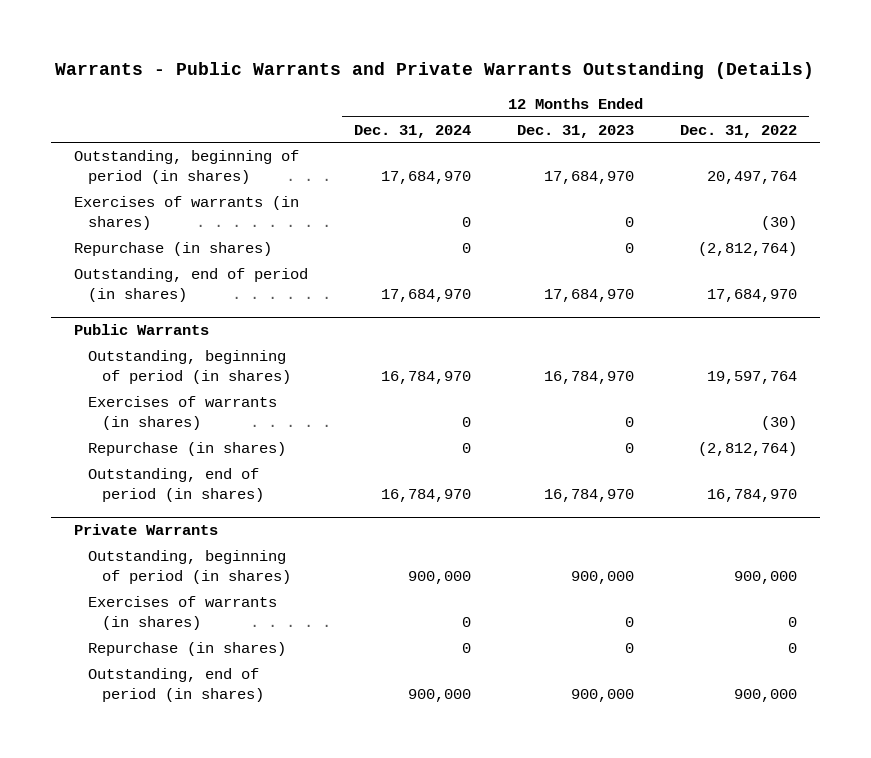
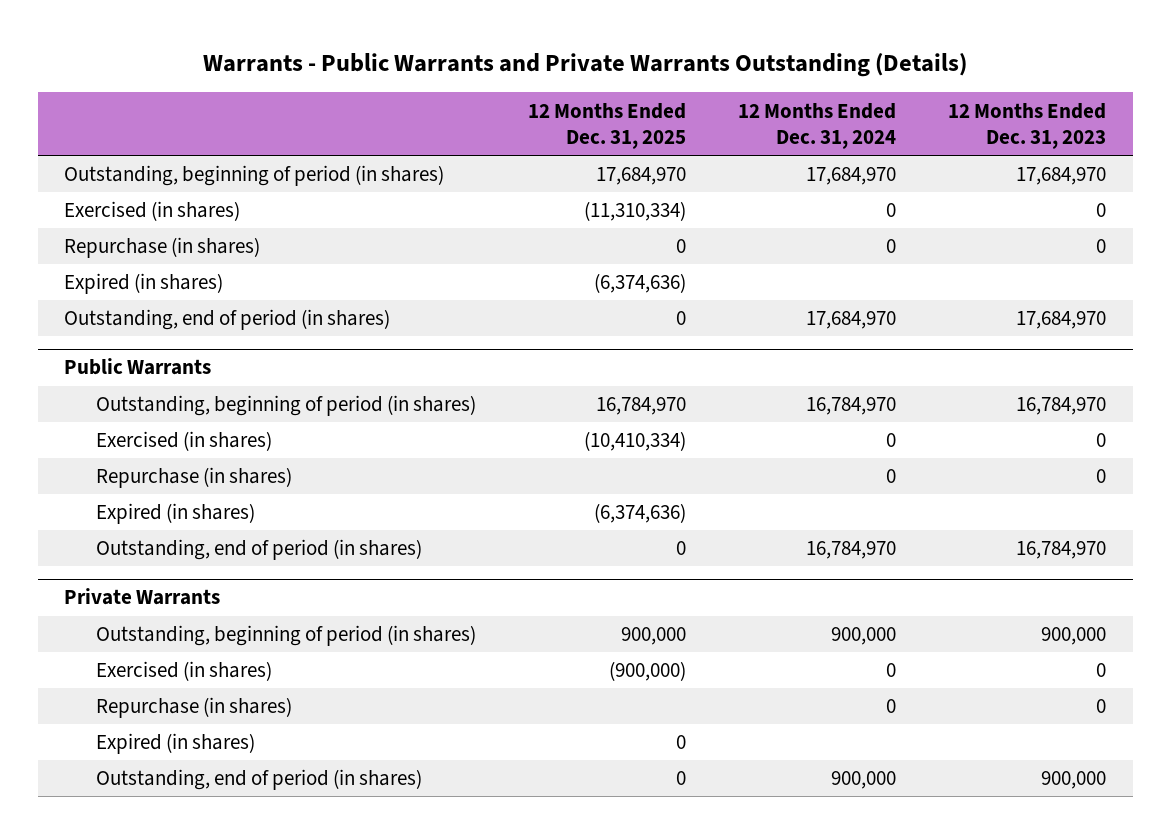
[680,124,798,138] Dec. 31, 2022 -> none
none -> [527,102,686,150] 12 Months Ended Dec. 31, 2025
[73,196,299,231] Exercises of warrants (in shares) -> [64,201,241,222] Exercised (in shares)
none -> [64,273,224,295] Expired (in shares)
[88,396,278,431] Exercises of warrants (in shares) -> [95,431,272,452] Exercised (in shares)
none -> [95,503,255,525] Expired (in shares)
[88,596,278,631] Exercises of warrants (in shares) -> [95,661,272,682] Exercised (in shares)
none -> [95,733,255,755] Expired (in shares)

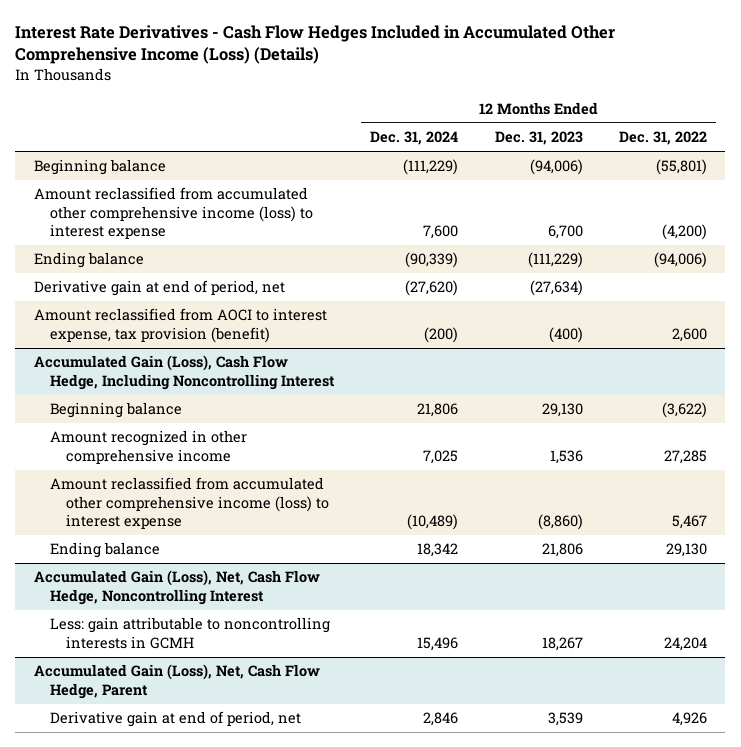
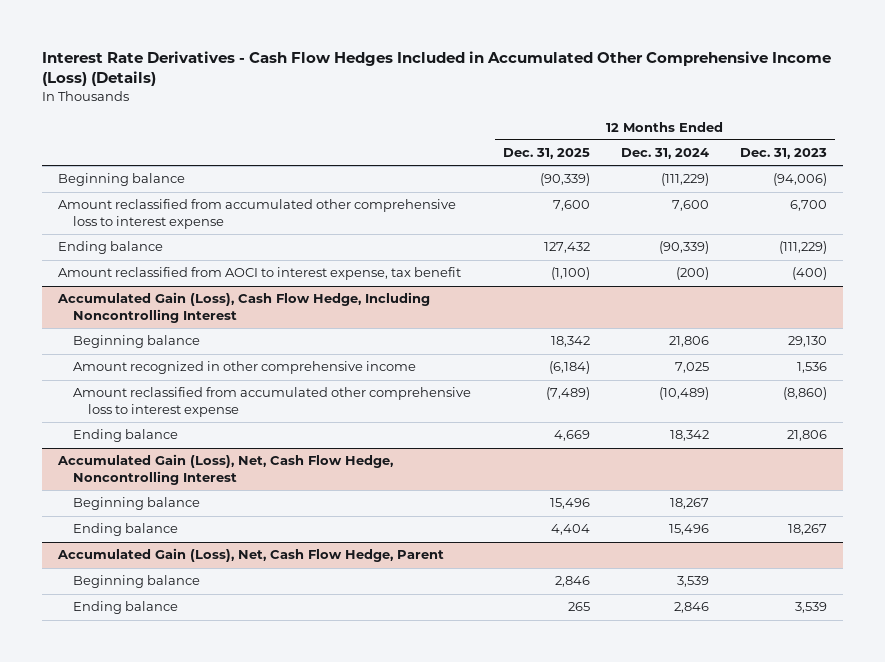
[618,131,707,146] Dec. 31, 2022 -> none
none -> [502,148,590,160] Dec. 31, 2025
[33,187,313,240] Amount reclassified from accumulated other comprehensive income (loss) to interest expense -> [57,199,456,230] Amount reclassified from accumulated other comprehensive loss to interest expense
[33,280,285,297] Derivative gain at end of period, net -> none
[33,308,327,343] Amount reclassified from AOCI to interest expense, tax provision (benefit) -> [57,267,461,281] Amount reclassified from AOCI to interest expense, tax benefit
[49,477,330,530] Amount reclassified from accumulated other comprehensive income (loss) to interest expense -> [73,387,472,418] Amount reclassified from accumulated other comprehensive loss to interest expense
none -> [73,497,201,511] Beginning balance
[49,617,330,649] Less: gain attributable to noncontrolling interests in GCMH -> [73,523,179,537] Ending balance
none -> [73,575,201,589] Beginning balance
[49,711,301,728] Derivative gain at end of period, net -> [73,601,179,615] Ending balance

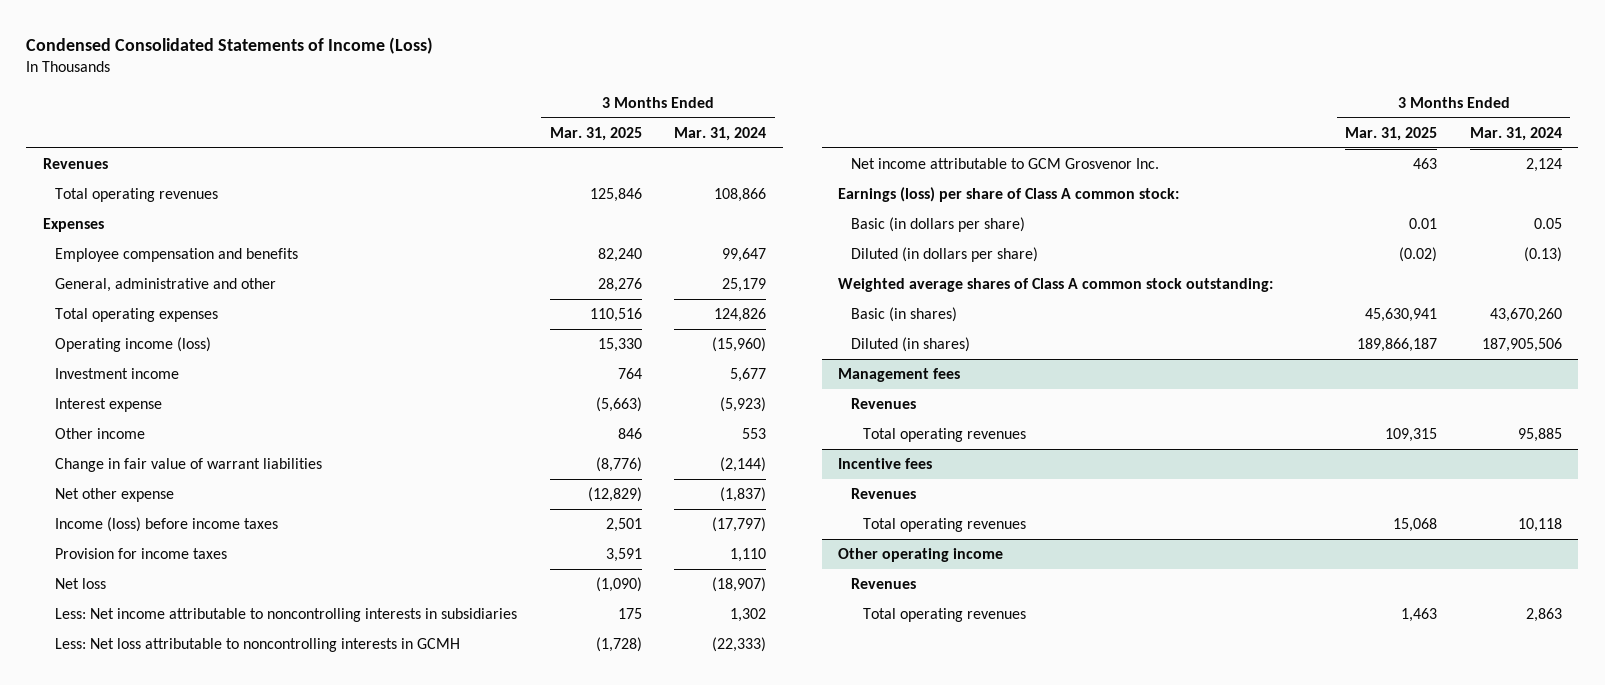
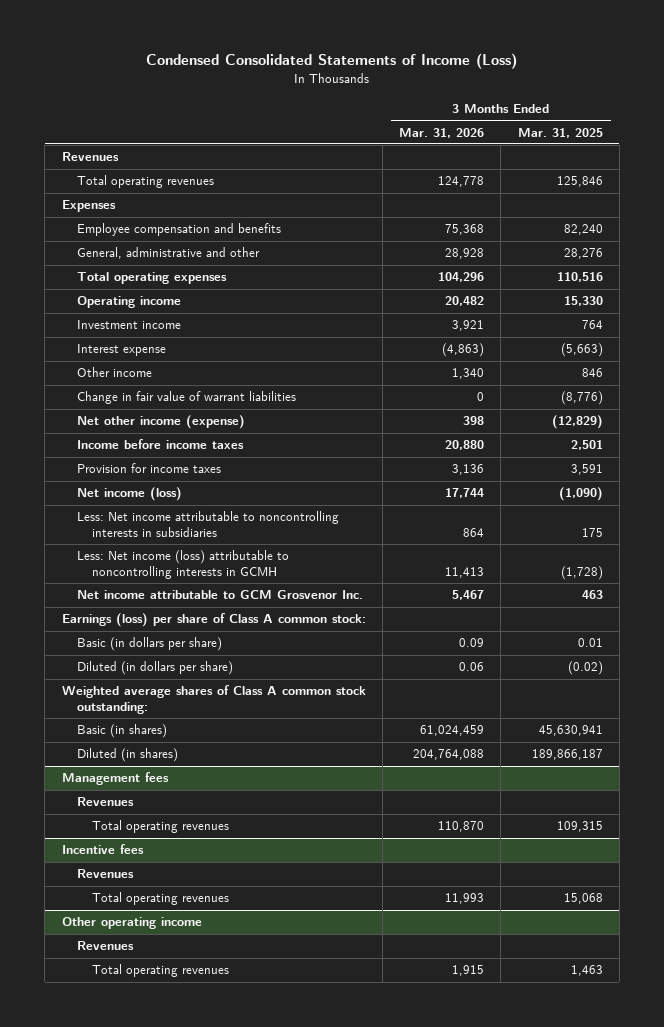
[674,127,767,142] Mar. 31, 2024 -> none
none -> [399,127,485,138] Mar. 31, 2026
[54,337,211,353] Operating income (loss) -> [76,296,181,309] Operating income
[54,488,174,503] Net other expense -> [76,415,245,430] Net other income (expense)
[54,517,278,533] Income (loss) before income taxes -> [76,439,244,450] Income before income taxes
[54,578,106,590] Net loss -> [76,487,182,502] Net income (loss)
[54,638,460,653] Less: Net loss attributable to noncontrolling interests in GCMH -> [76,550,289,579] Less: Net income (loss) attributable to noncontrolling interests in GCMH

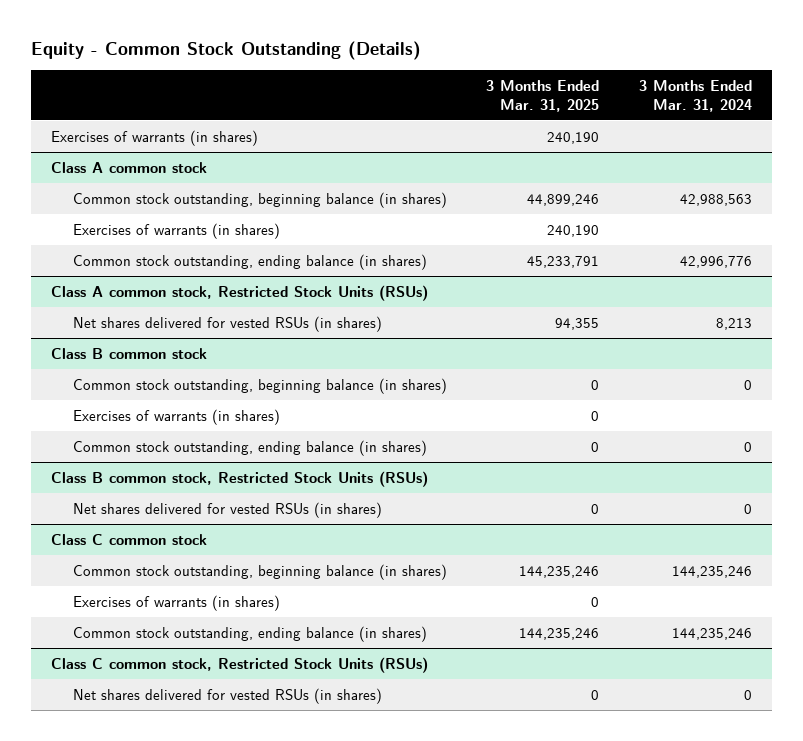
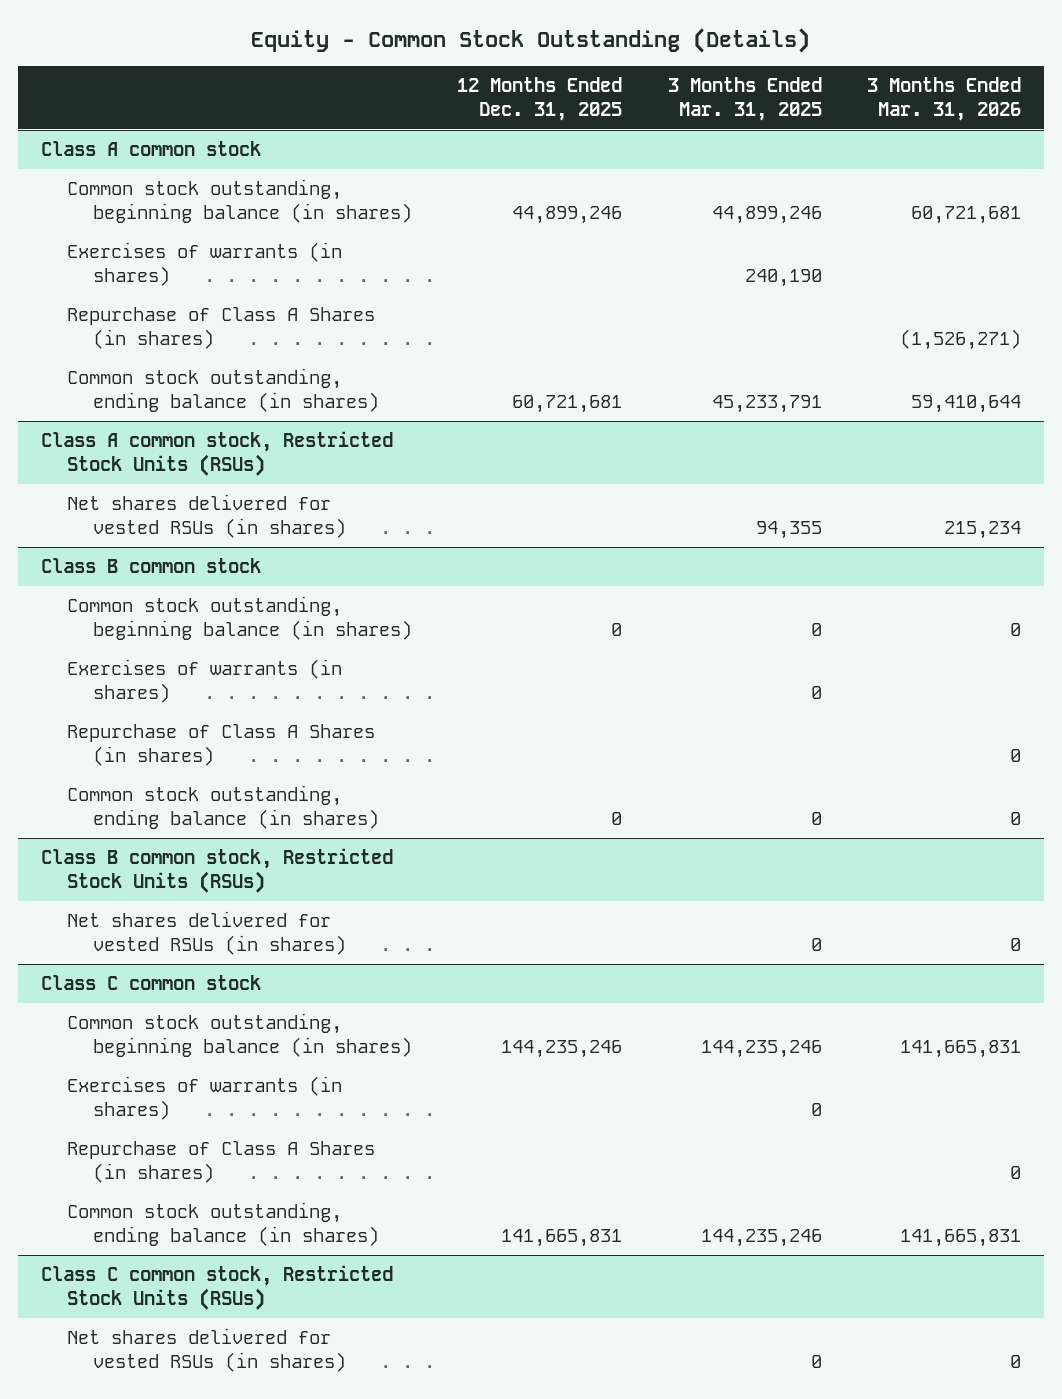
[638,79,752,112] 3 Months Ended Mar. 31, 2024 -> none
none -> [457,76,623,121] 12 Months Ended Dec. 31, 2025
none -> [867,76,1022,121] 3 Months Ended Mar. 31, 2026
[51,129,259,146] Exercises of warrants (in shares) -> none
none -> [66,307,375,350] Repurchase of Class A Shares (in shares)
none -> [66,724,375,767] Repurchase of Class A Shares (in shares)
none -> [66,1141,375,1184] Repurchase of Class A Shares (in shares)

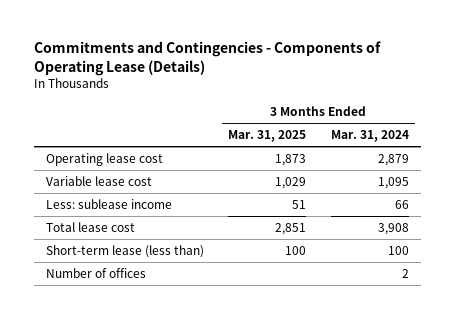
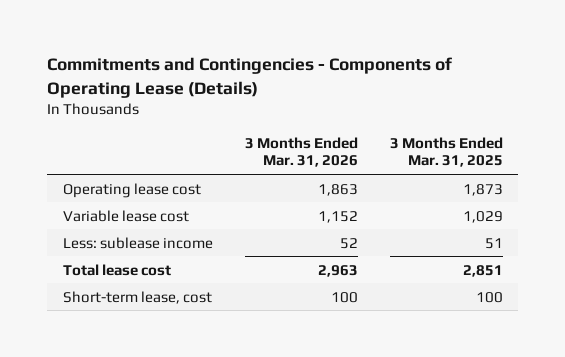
[330,130,409,143] Mar. 31, 2024 -> none
none -> [244,136,358,168] 3 Months Ended Mar. 31, 2026
[45,267,146,278] Number of offices -> none
[45,244,204,258] Short-term lease (less than) -> [62,290,212,304] Short-term lease, cost

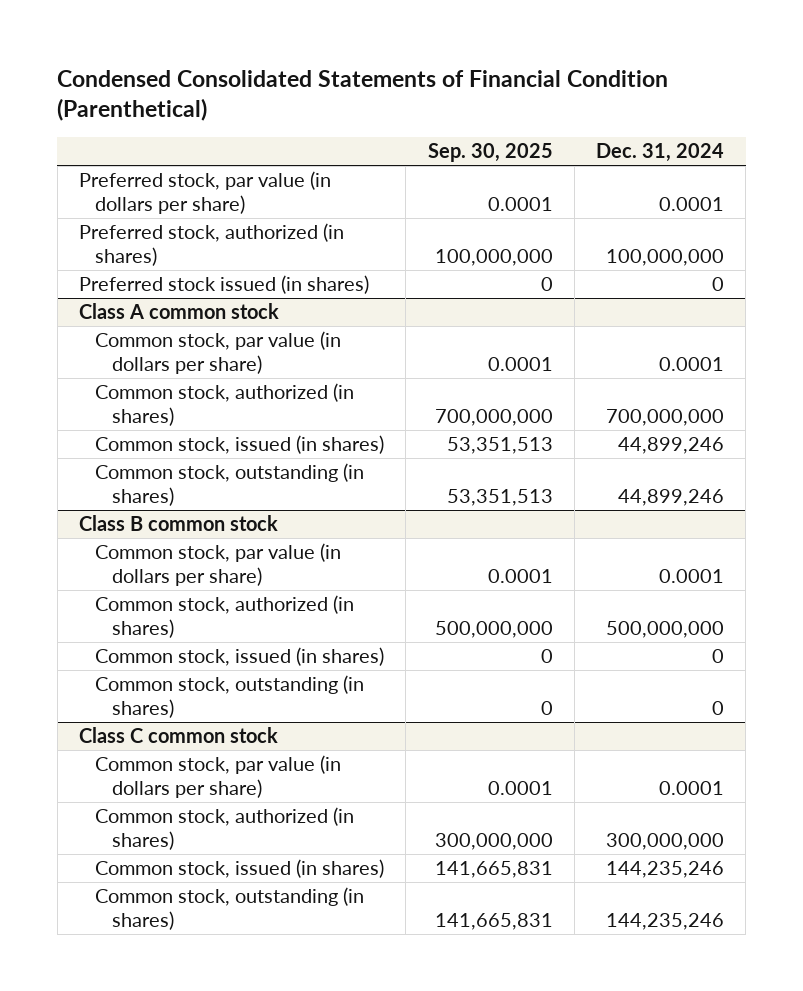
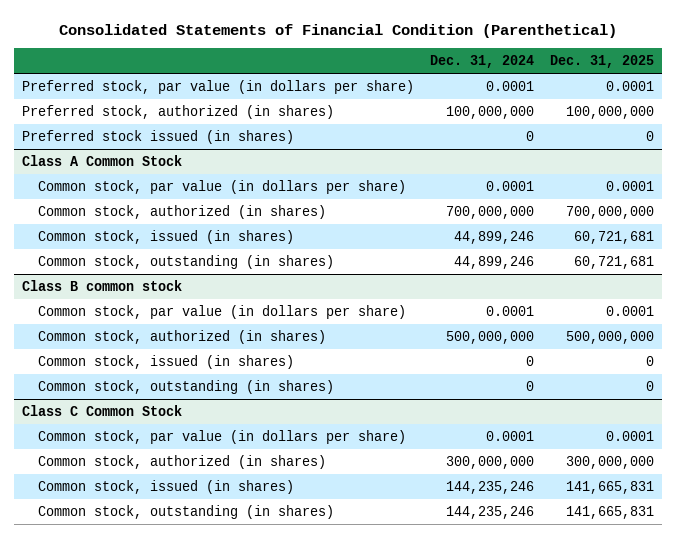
[57,70,669,122] Condensed Consolidated Statements of Financial Condition (Parenthetical) -> [58,23,617,38] Consolidated Statements of Financial Condition (Parenthetical)
[427,142,553,162] Sep. 30, 2025 -> none
none -> [550,55,655,69] Dec. 31, 2025
[78,303,279,320] Class A common stock -> [21,154,182,166] Class A Common Stock
[78,727,278,744] Class C common stock -> [21,404,182,416] Class C Common Stock

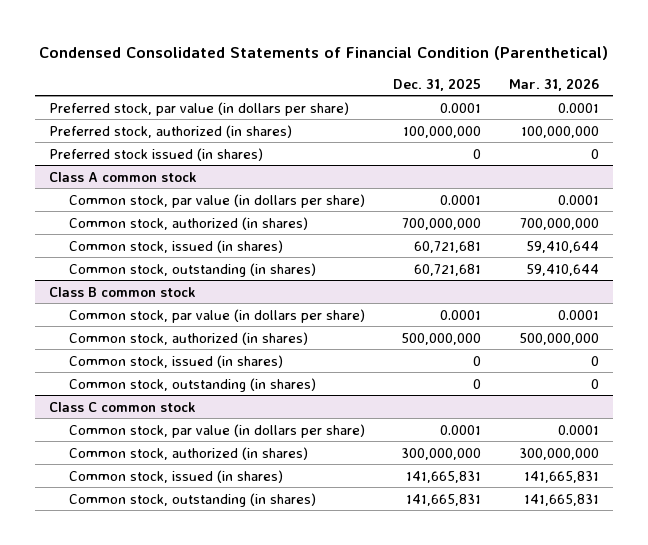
[58,23,617,38] Consolidated Statements of Financial Condition (Parenthetical) -> [39,45,609,60] Condensed Consolidated Statements of Financial Condition (Parenthetical)
[429,55,534,69] Dec. 31, 2024 -> none
none -> [508,77,599,91] Mar. 31, 2026
[21,154,182,166] Class A Common Stock -> [49,171,198,182] Class A common stock
[21,404,182,416] Class C Common Stock -> [49,401,197,412] Class C common stock

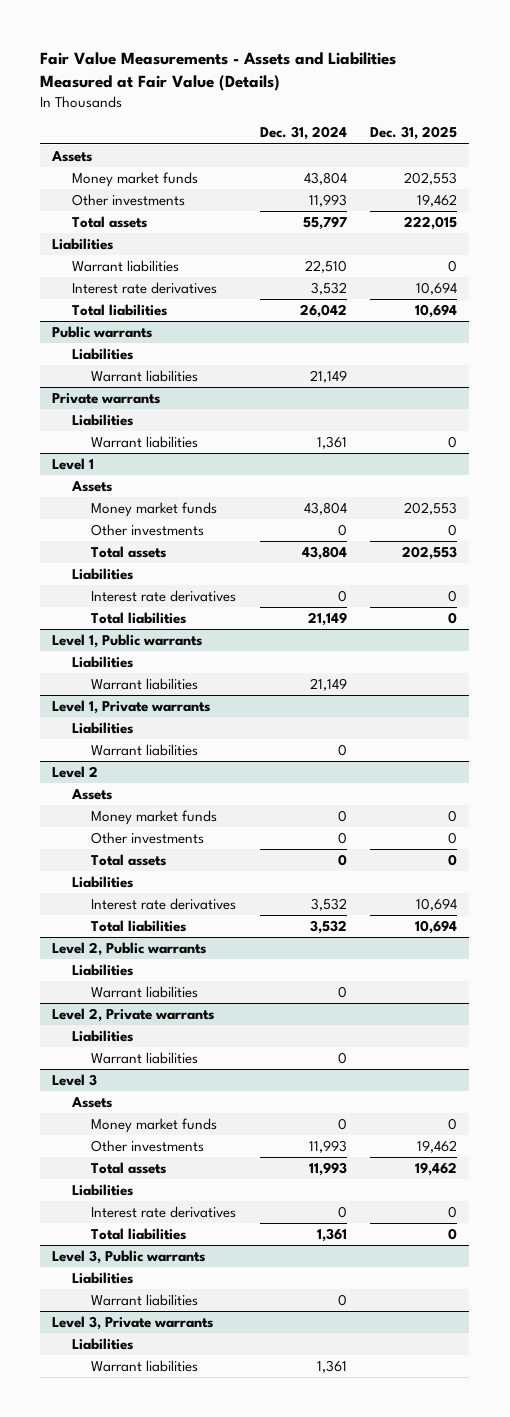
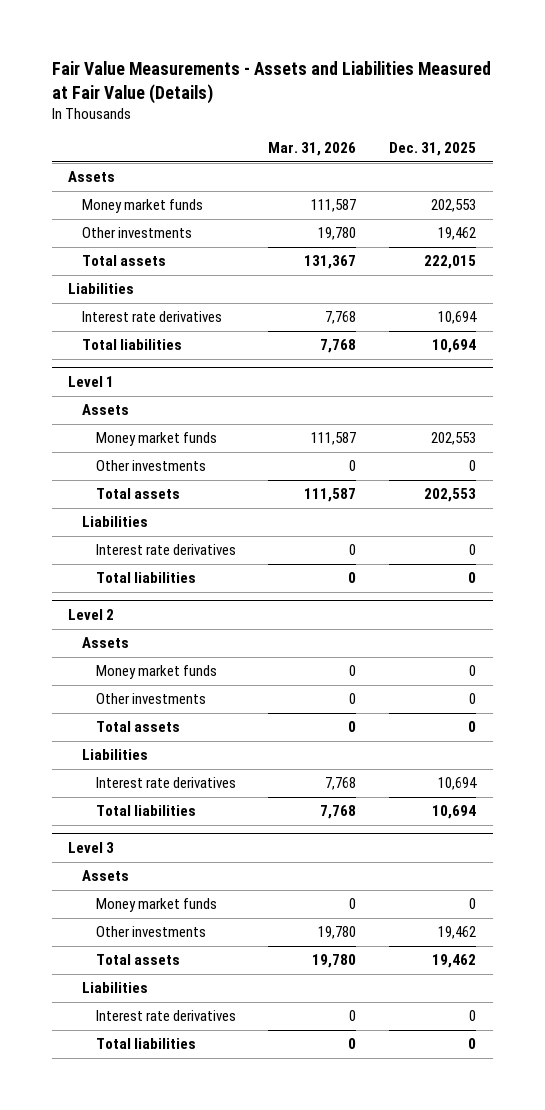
[259,126,347,141] Dec. 31, 2024 -> none
none -> [268,142,357,157] Mar. 31, 2026
[71,259,179,272] Warrant liabilities -> none
[52,325,153,338] Public warrants -> none
[71,347,133,360] Liabilities -> none
[91,369,199,382] Warrant liabilities -> none
[52,392,161,404] Private warrants -> none
[71,413,133,426] Liabilities -> none
[91,435,199,448] Warrant liabilities -> none
[52,633,203,648] Level 1, Public warrants -> none
[71,655,133,668] Liabilities -> none
[91,677,199,690] Warrant liabilities -> none
[52,699,211,714] Level 1, Private warrants -> none
[71,721,133,734] Liabilities -> none
[91,743,199,756] Warrant liabilities -> none
[52,941,207,956] Level 2, Public warrants -> none
[71,963,133,976] Liabilities -> none
[91,985,199,998] Warrant liabilities -> none
[52,1007,215,1022] Level 2, Private warrants -> none
[71,1029,133,1042] Liabilities -> none
[91,1051,199,1064] Warrant liabilities -> none
[52,1249,206,1264] Level 3, Public warrants -> none
[71,1271,133,1284] Liabilities -> none
[91,1293,199,1306] Warrant liabilities -> none
[52,1315,214,1330] Level 3, Private warrants -> none
[71,1337,133,1350] Liabilities -> none
[91,1359,199,1372] Warrant liabilities -> none

